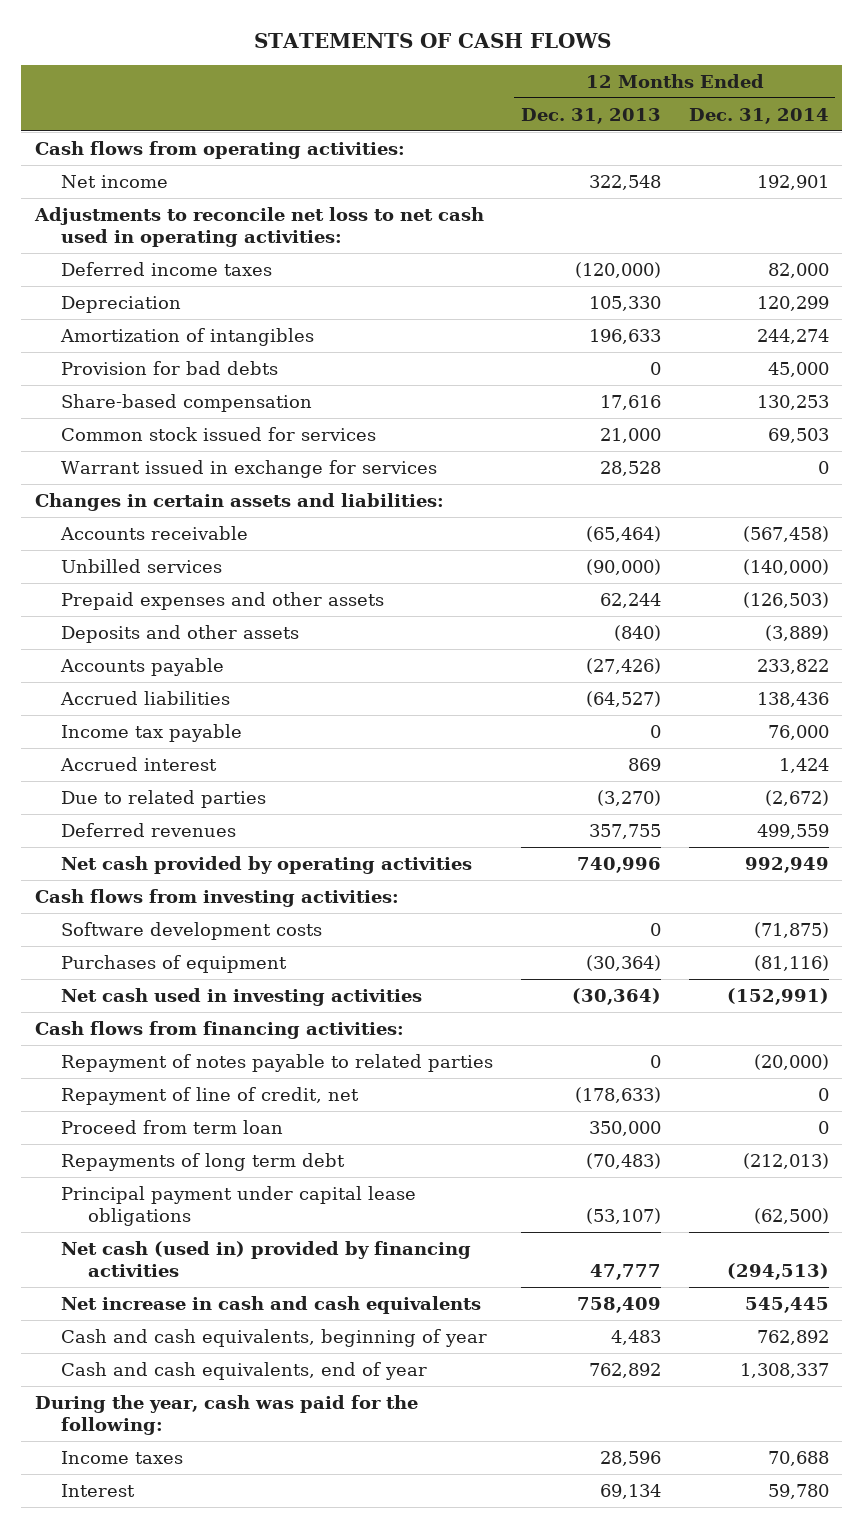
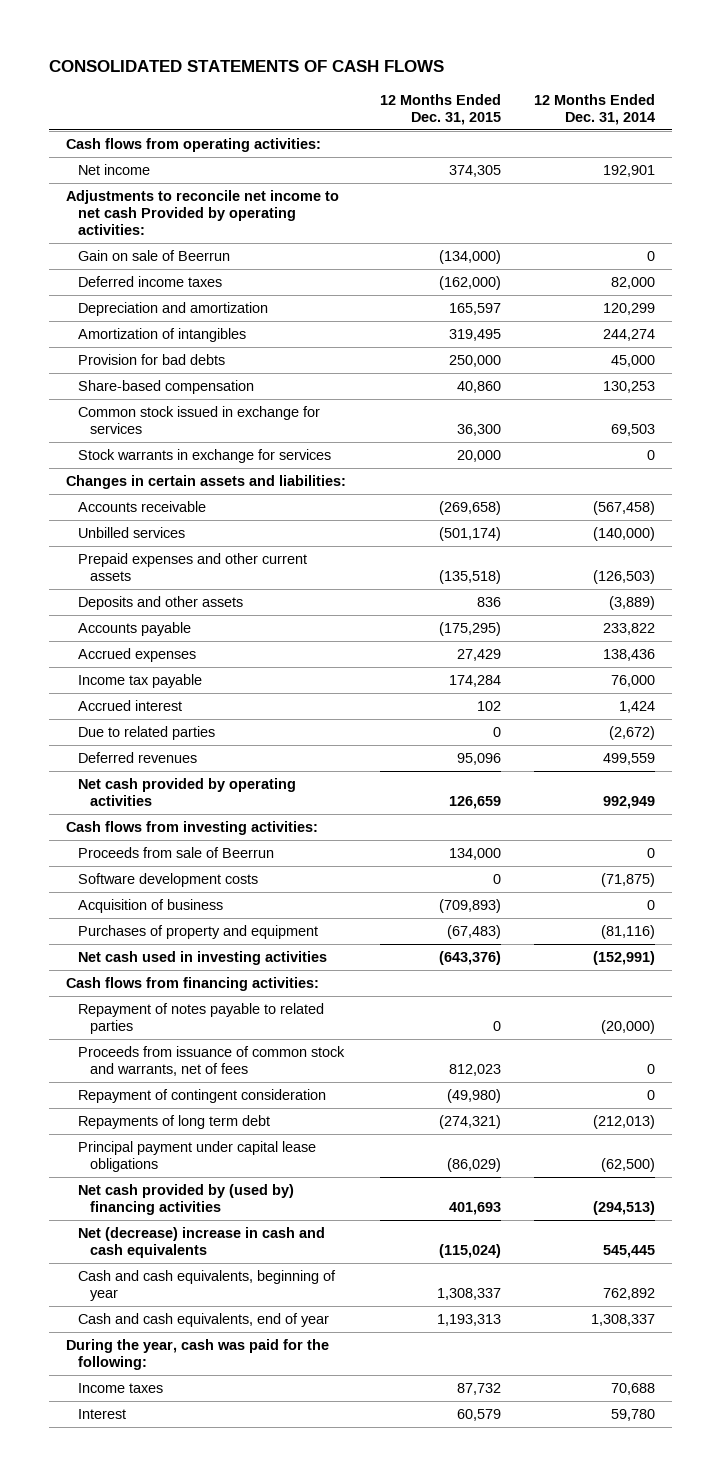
[253,32,611,48] STATEMENTS OF CASH FLOWS -> [49,59,445,72] CONSOLIDATED STATEMENTS OF CASH FLOWS
[520,107,661,124] Dec. 31, 2013 -> none
none -> [379,93,501,125] 12 Months Ended Dec. 31, 2015
[33,206,484,247] Adjustments to reconcile net loss to net cash used in operating activities: -> [66,190,340,236] Adjustments to reconcile net income to net cash Provided by operating activities:
none -> [78,250,231,262] Gain on sale of Beerrun
[61,295,182,313] Depreciation -> [78,302,269,317] Depreciation and amortization
[61,426,377,441] Common stock issued for services -> [78,406,321,435] Common stock issued in exchange for services
[61,459,438,478] Warrant issued in exchange for services -> [78,449,332,464] Stock warrants in exchange for services
[61,591,385,610] Prepaid expenses and other assets -> [78,553,308,582] Prepaid expenses and other current assets
[60,690,231,705] Accrued liabilities -> [78,648,197,663] Accrued expenses
none -> [78,847,275,859] Proceeds from sale of Beerrun
none -> [78,899,224,914] Acquisition of business
[61,954,288,973] Purchases of equipment -> [78,925,319,940] Purchases of property and equipment
[61,1086,360,1105] Repayment of line of credit, net -> none
[61,1119,284,1134] Proceed from term loan -> none
none -> [78,1046,346,1077] Proceeds from issuance of common stock and warrants, net of fees
none -> [78,1089,327,1104] Repayment of contingent consideration
[61,1240,472,1277] Net cash (used in) provided by financing activities -> [78,1184,295,1216] Net cash provided by (used by) financing activities
[61,1295,482,1314] Net increase in cash and cash equivalents -> [78,1227,326,1259] Net (decrease) increase in cash and cash equivalents

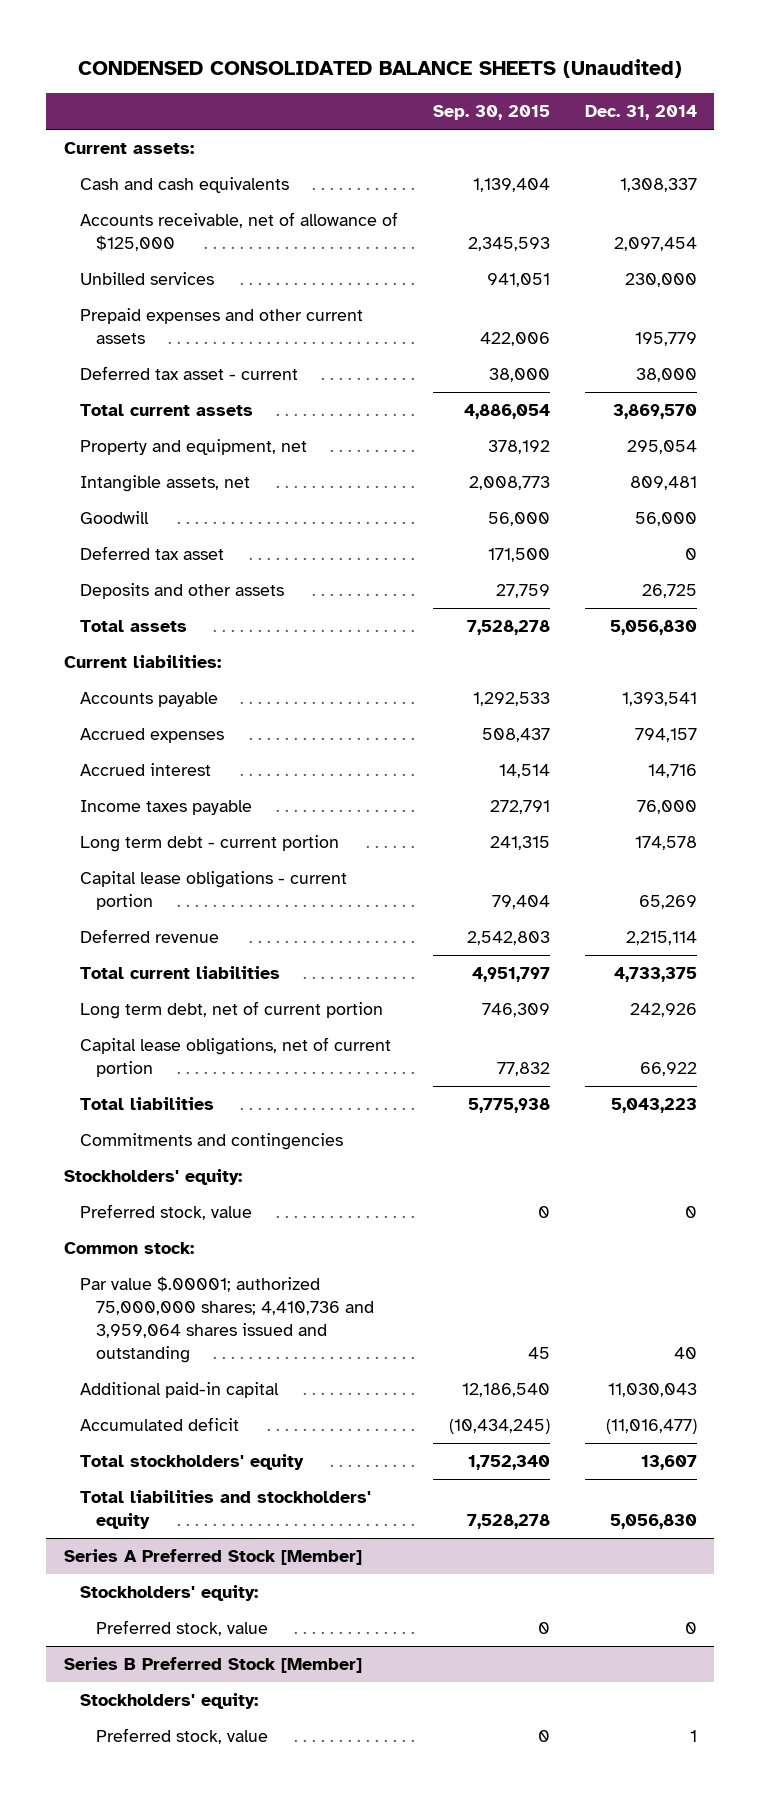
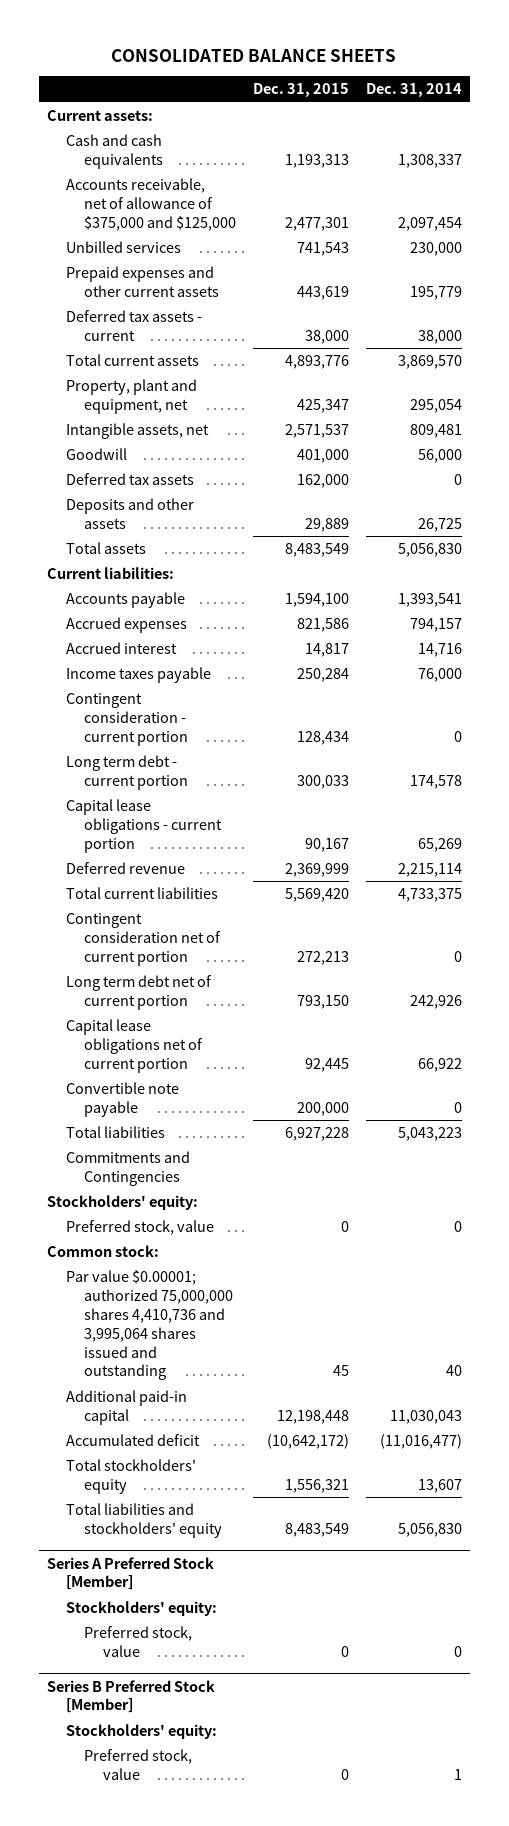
[78,58,683,78] CONDENSED CONSOLIDATED BALANCE SHEETS (Unaudited) -> [111,48,397,62] CONSOLIDATED BALANCE SHEETS
[432,105,550,121] Sep. 30, 2015 -> none
none -> [253,83,350,98] Dec. 31, 2015
[79,212,398,252] Accounts receivable, net of allowance of $125,000 -> [65,178,237,231] Accounts receivable, net of allowance of $375,000 and $125,000
[79,366,298,381] Deferred tax asset - current -> [65,310,202,341] Deferred tax assets - current
[79,439,307,456] Property and equipment, net -> [65,379,197,414] Property, plant and equipment, net
[79,546,224,561] Deferred tax asset -> [65,473,194,486] Deferred tax assets
none -> [65,693,189,746] Contingent consideration - current portion
none -> [65,913,222,966] Contingent consideration net of current portion
[79,1001,383,1020] Long term debt, net of current portion -> [65,975,212,1010] Long term debt net of current portion
[79,1037,391,1078] Capital lease obligations, net of current portion -> [65,1019,204,1073] Capital lease obligations net of current portion
none -> [65,1082,179,1117] Convertible note payable
[79,1133,343,1151] Commitments and contingencies -> [65,1151,190,1186] Commitments and Contingencies
[79,1276,375,1364] Par value $.00001; authorized 75,000,000 shares; 4,410,736 and 3,959,064 shares issued and outstanding -> [65,1270,234,1381] Par value $0.00001; authorized 75,000,000 shares 4,410,736 and 3,995,064 shares issued and outstanding

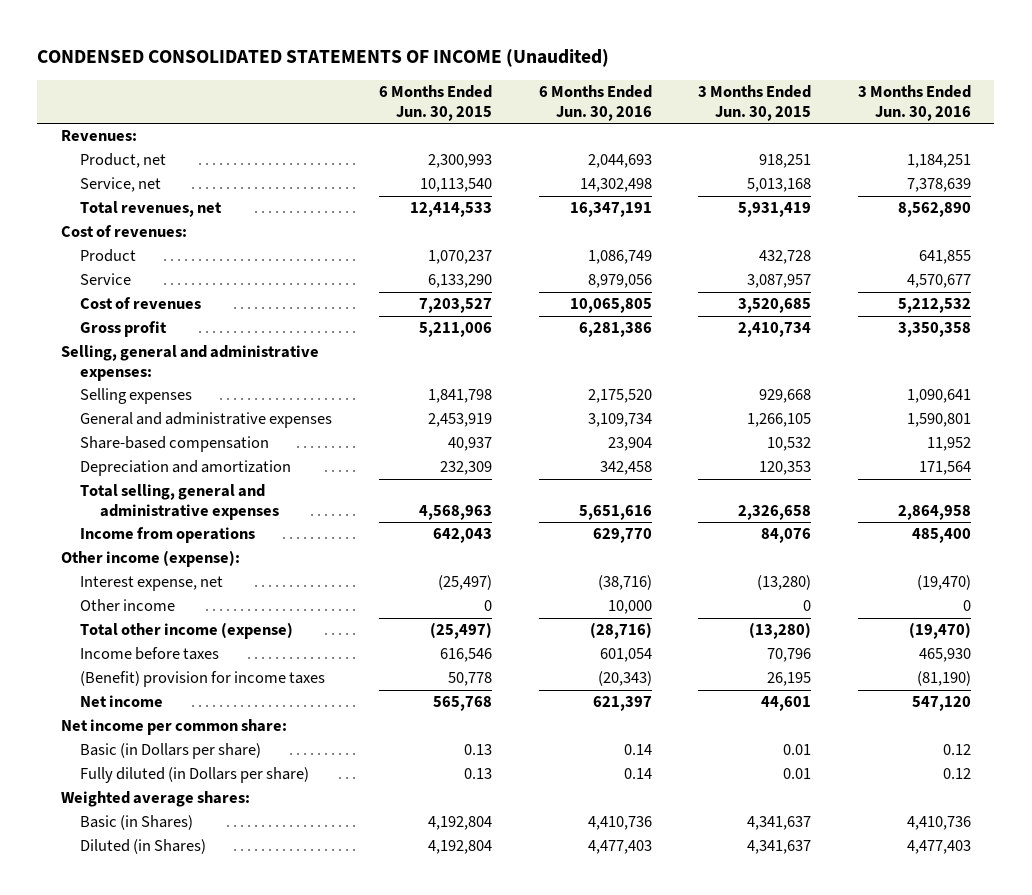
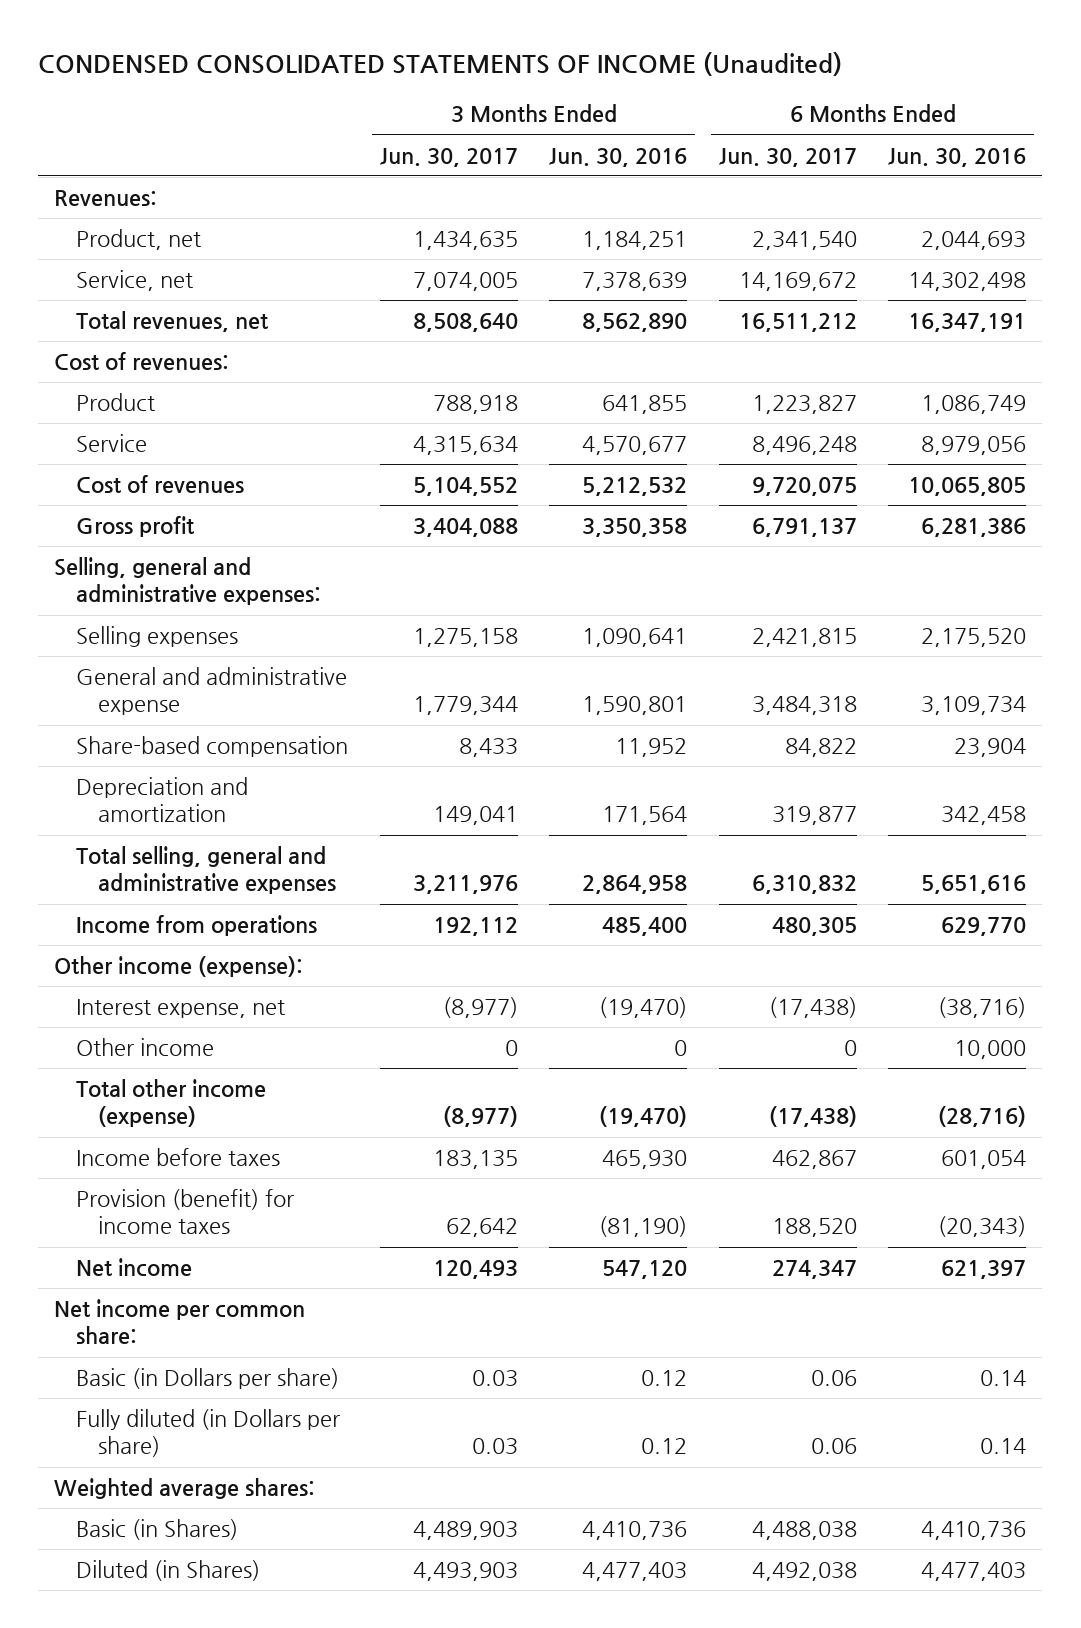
[378,85,492,122] 6 Months Ended Jun. 30, 2015 -> none
[698,85,812,122] 3 Months Ended Jun. 30, 2015 -> none
none -> [379,147,518,167] Jun. 30, 2017
none -> [718,147,857,167] Jun. 30, 2017
[80,412,333,429] General and administrative expenses -> [76,667,348,716] General and administrative expense
[80,671,326,688] (Benefit) provision for income taxes -> [76,1189,295,1235] Provision (benefit) for income taxes

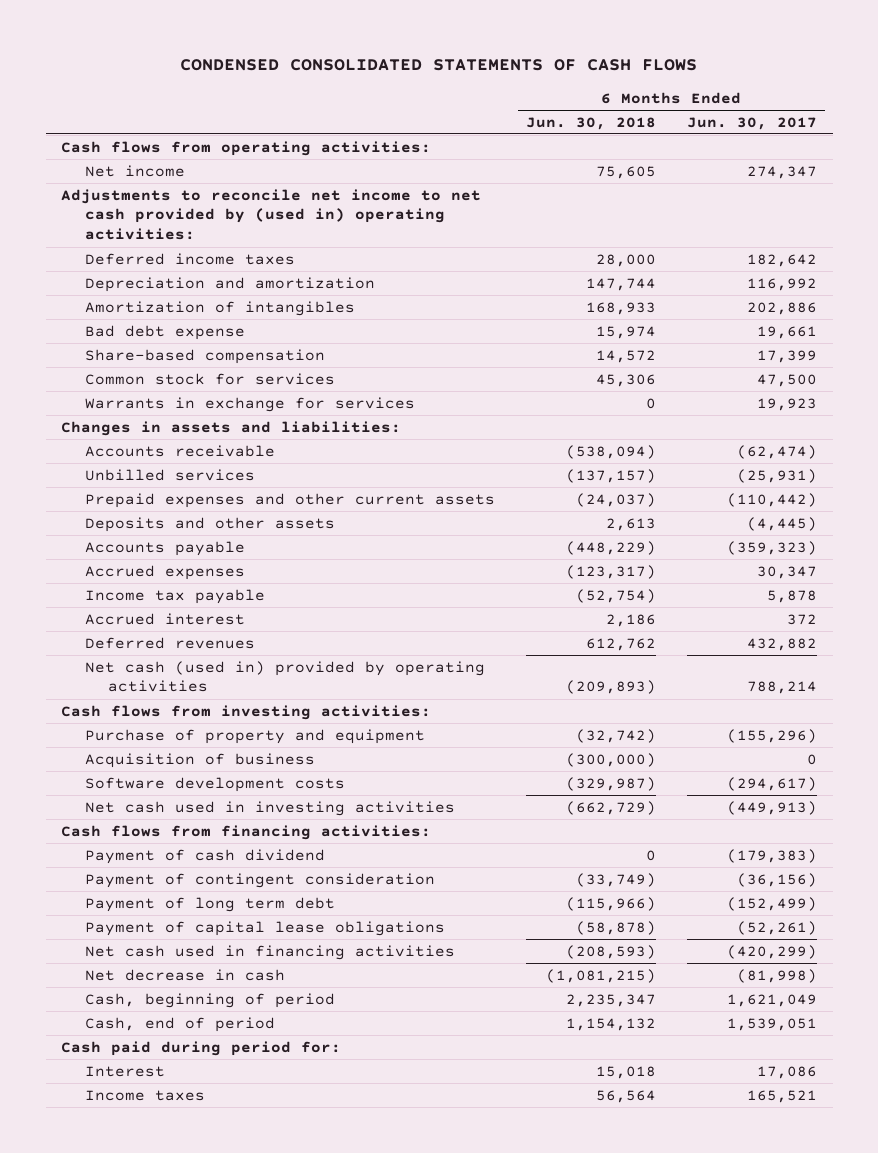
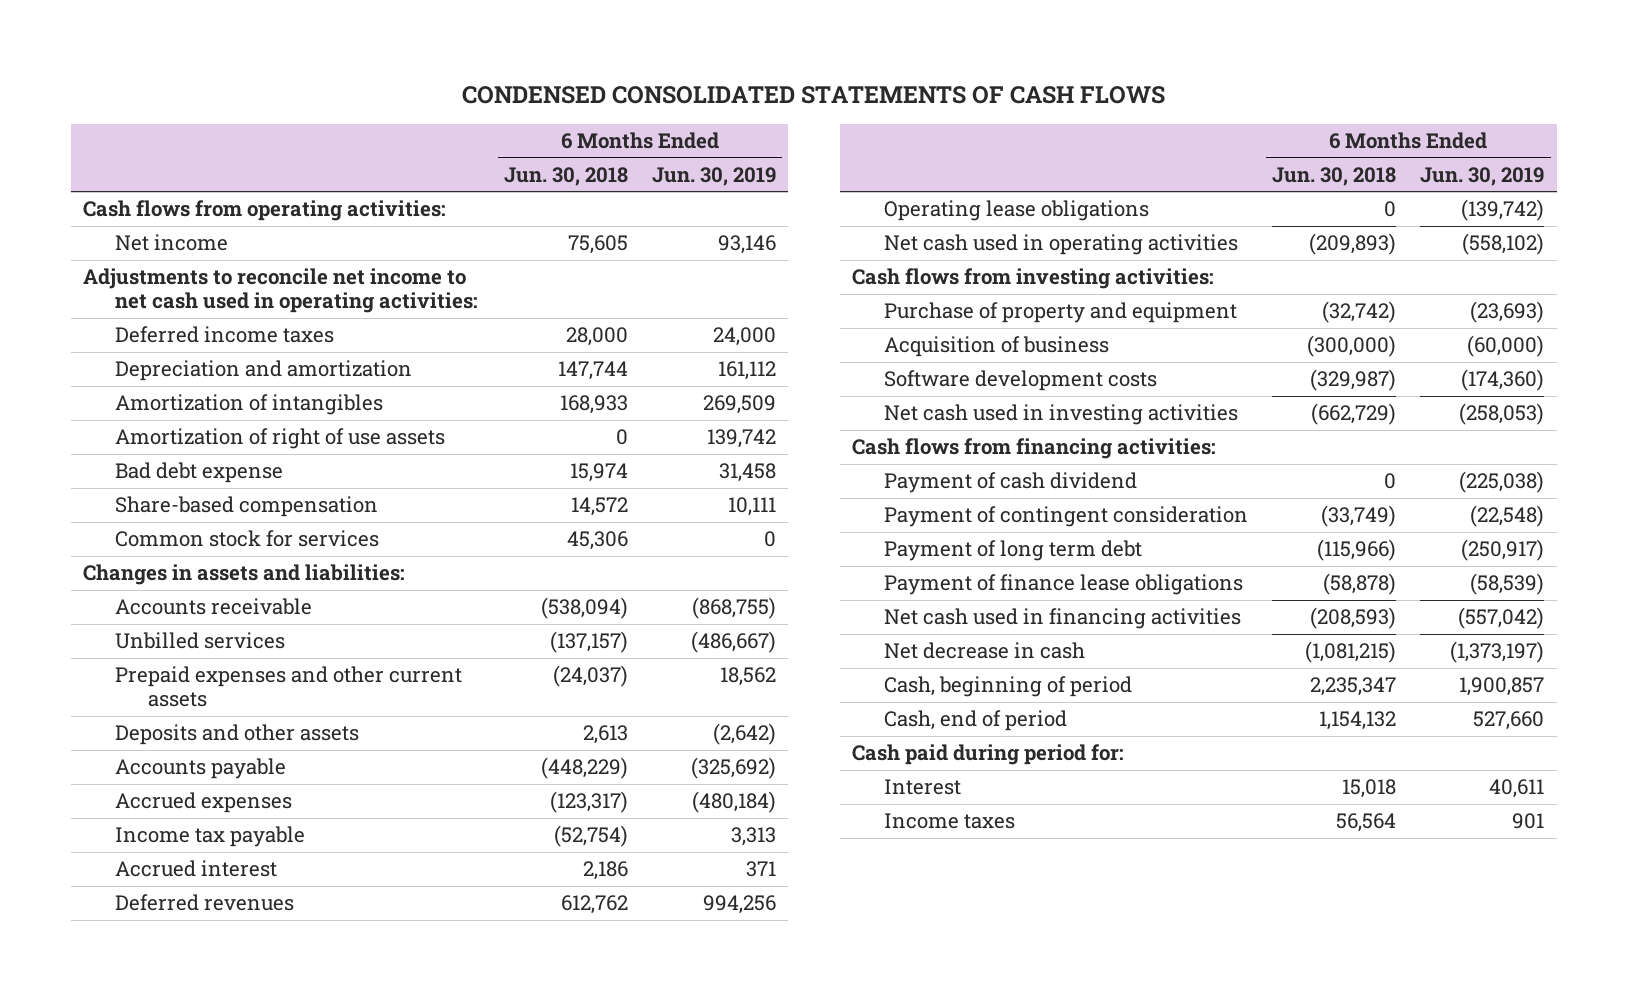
[687,116,818,130] Jun. 30, 2017 -> none
none -> [651,166,776,186] Jun. 30, 2019
[61,188,482,241] Adjustments to reconcile net income to net cash provided by (used in) operating activities: -> [83,268,479,314] Adjustments to reconcile net income to net cash used in operating activities:
none -> [115,428,446,450] Amortization of right of use assets
[84,396,415,412] Warrants in exchange for services -> none
none -> [883,200,1149,222] Operating lease obligations
[84,660,485,693] Net cash (used in) provided by operating activities -> [883,234,1238,256] Net cash used in operating activities
[84,920,445,936] Payment of capital lease obligations -> [883,574,1243,596] Payment of finance lease obligations

